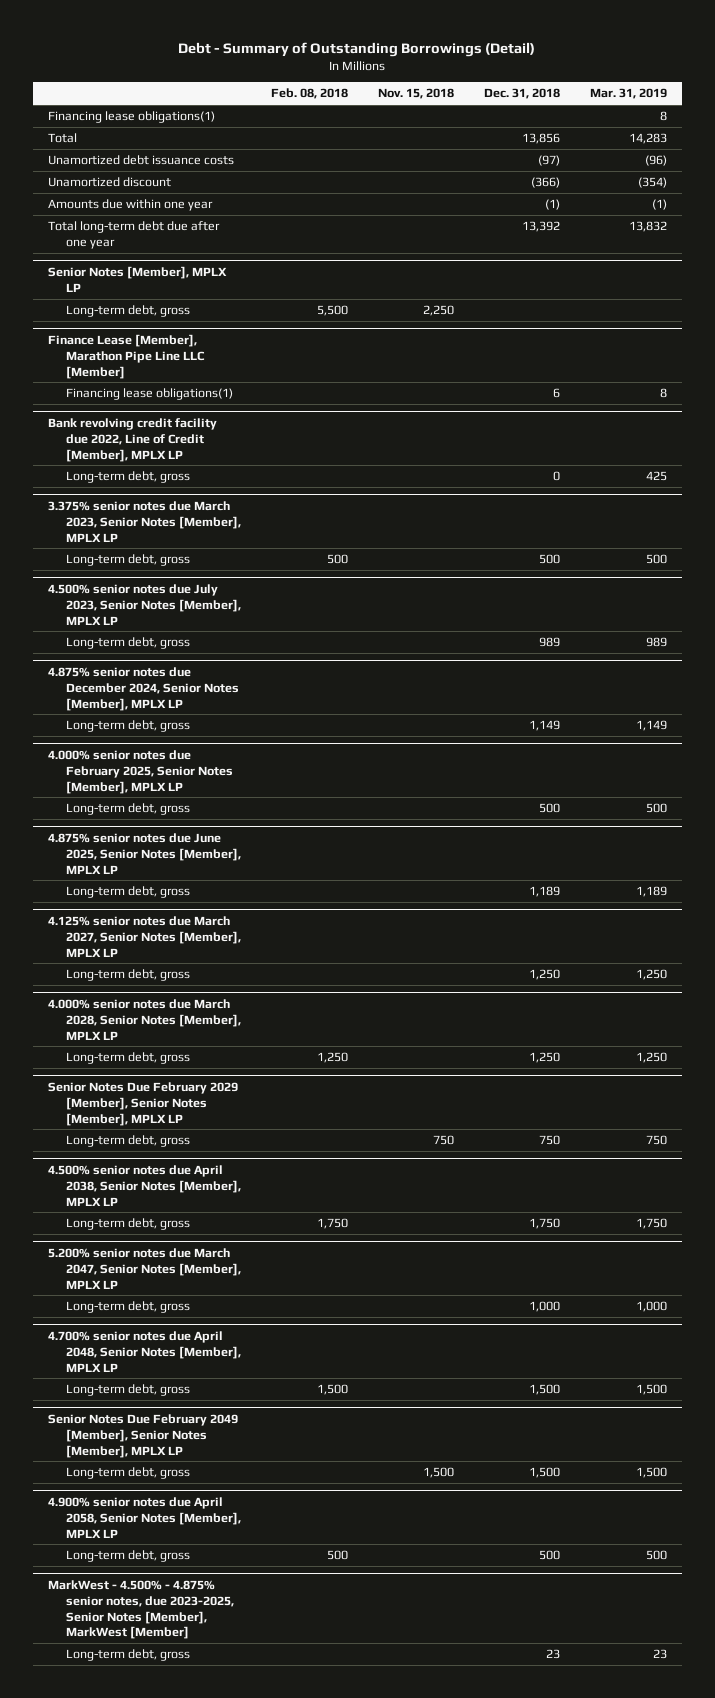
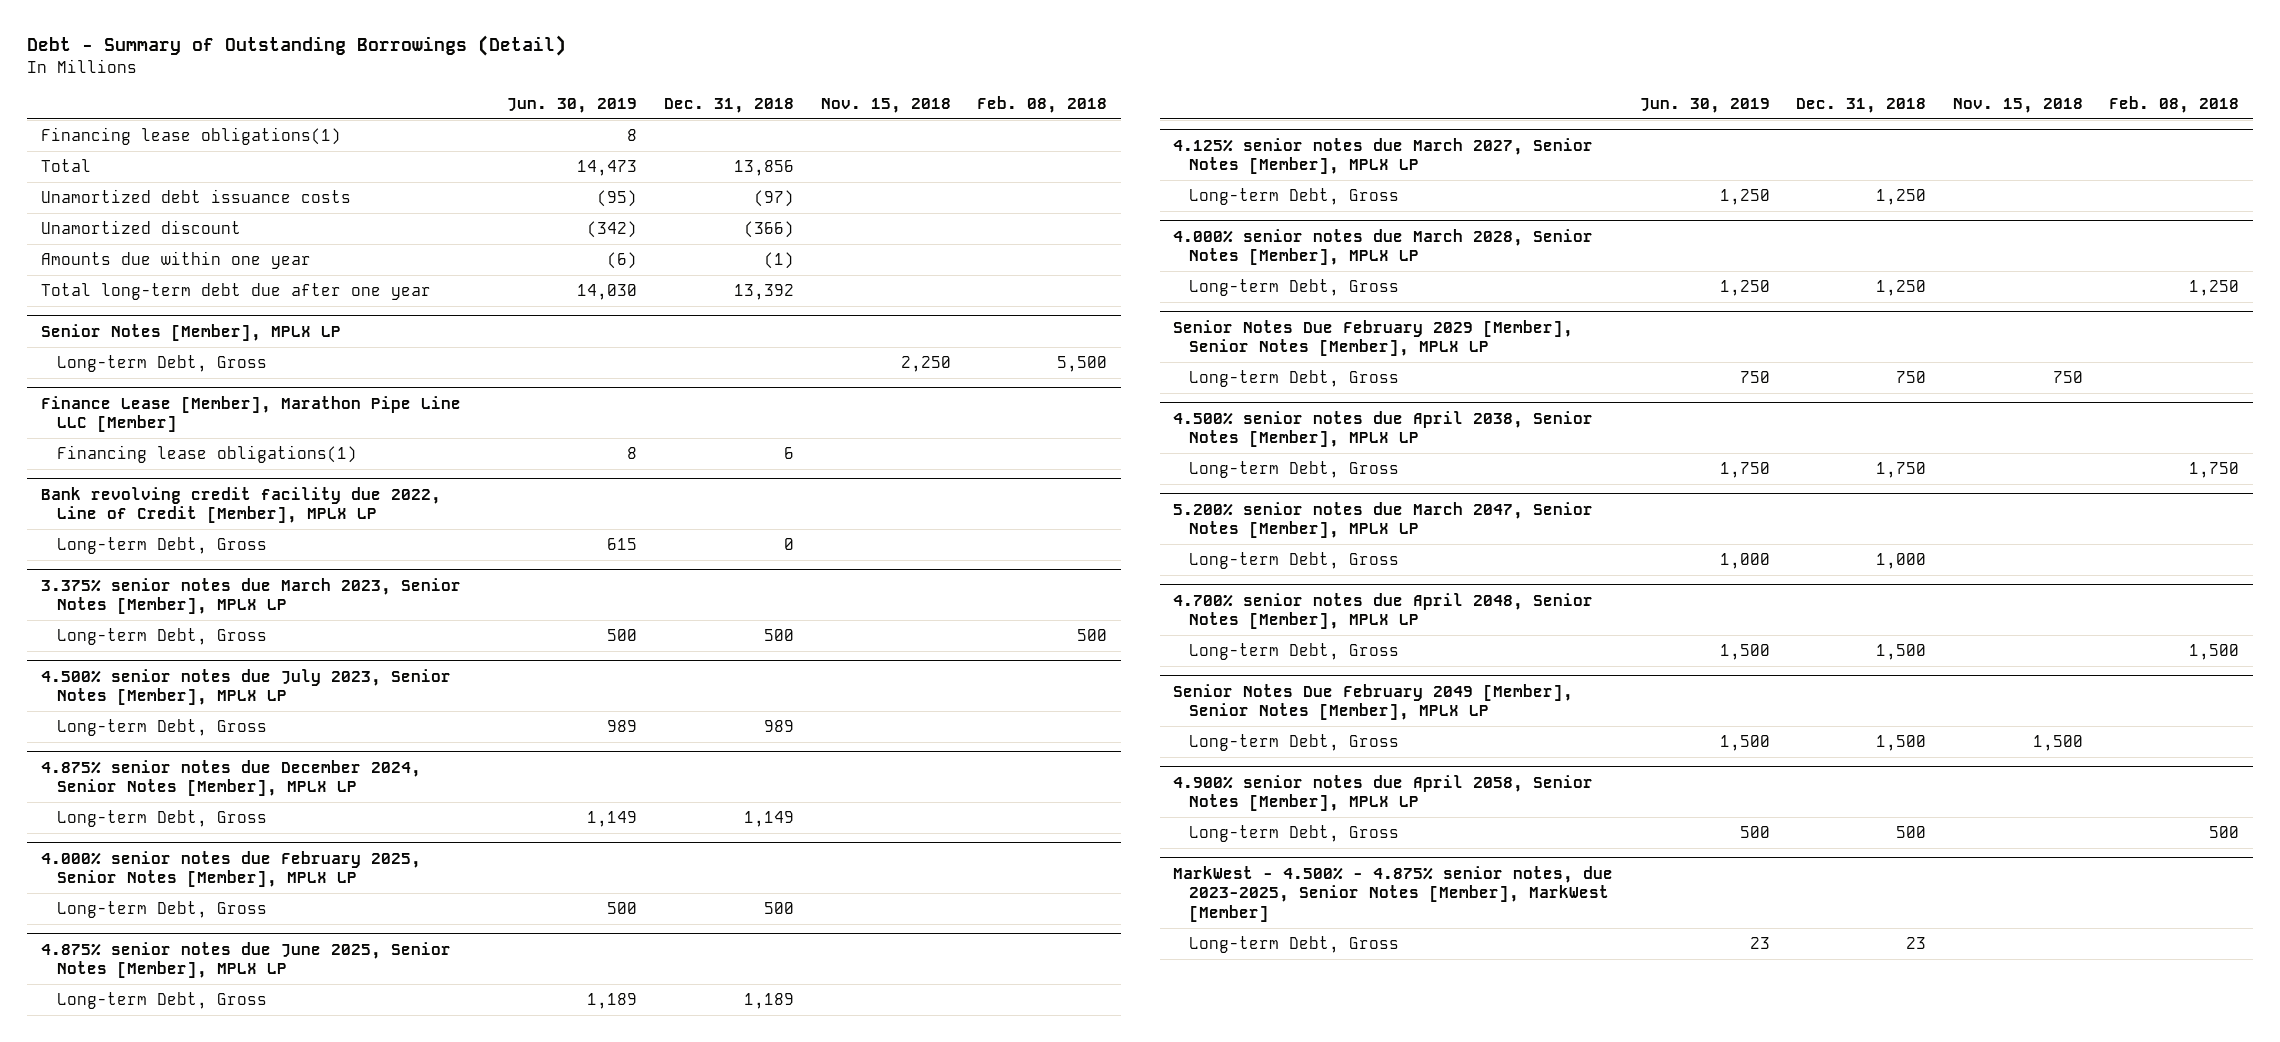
[589,88,667,100] Mar. 31, 2019 -> none
none -> [507,98,638,114] Jun. 30, 2019
[65,305,190,318] Long-term debt, gross -> [56,354,267,372] Long-term Debt, Gross
[65,471,190,484] Long-term debt, gross -> [56,536,267,554] Long-term Debt, Gross
[65,554,190,567] Long-term debt, gross -> [56,627,267,645] Long-term Debt, Gross
[65,637,190,650] Long-term debt, gross -> [56,718,267,736] Long-term Debt, Gross
[65,720,190,733] Long-term debt, gross -> [56,809,267,827] Long-term Debt, Gross
[65,803,190,816] Long-term debt, gross -> [56,900,267,918] Long-term Debt, Gross
[65,886,190,899] Long-term debt, gross -> [56,991,267,1009] Long-term Debt, Gross
[65,969,190,982] Long-term debt, gross -> [1189,187,1400,205] Long-term Debt, Gross
[65,1052,190,1065] Long-term debt, gross -> [1189,278,1400,296] Long-term Debt, Gross
[65,1135,190,1148] Long-term debt, gross -> [1189,369,1400,387] Long-term Debt, Gross
[65,1218,190,1231] Long-term debt, gross -> [1189,460,1400,478] Long-term Debt, Gross
[65,1301,190,1314] Long-term debt, gross -> [1189,551,1400,569] Long-term Debt, Gross
[65,1384,190,1397] Long-term debt, gross -> [1189,642,1400,660] Long-term Debt, Gross
[65,1467,190,1480] Long-term debt, gross -> [1189,733,1400,751] Long-term Debt, Gross
[65,1550,190,1563] Long-term debt, gross -> [1189,824,1400,842] Long-term Debt, Gross
[65,1649,190,1662] Long-term debt, gross -> [1189,935,1400,953] Long-term Debt, Gross

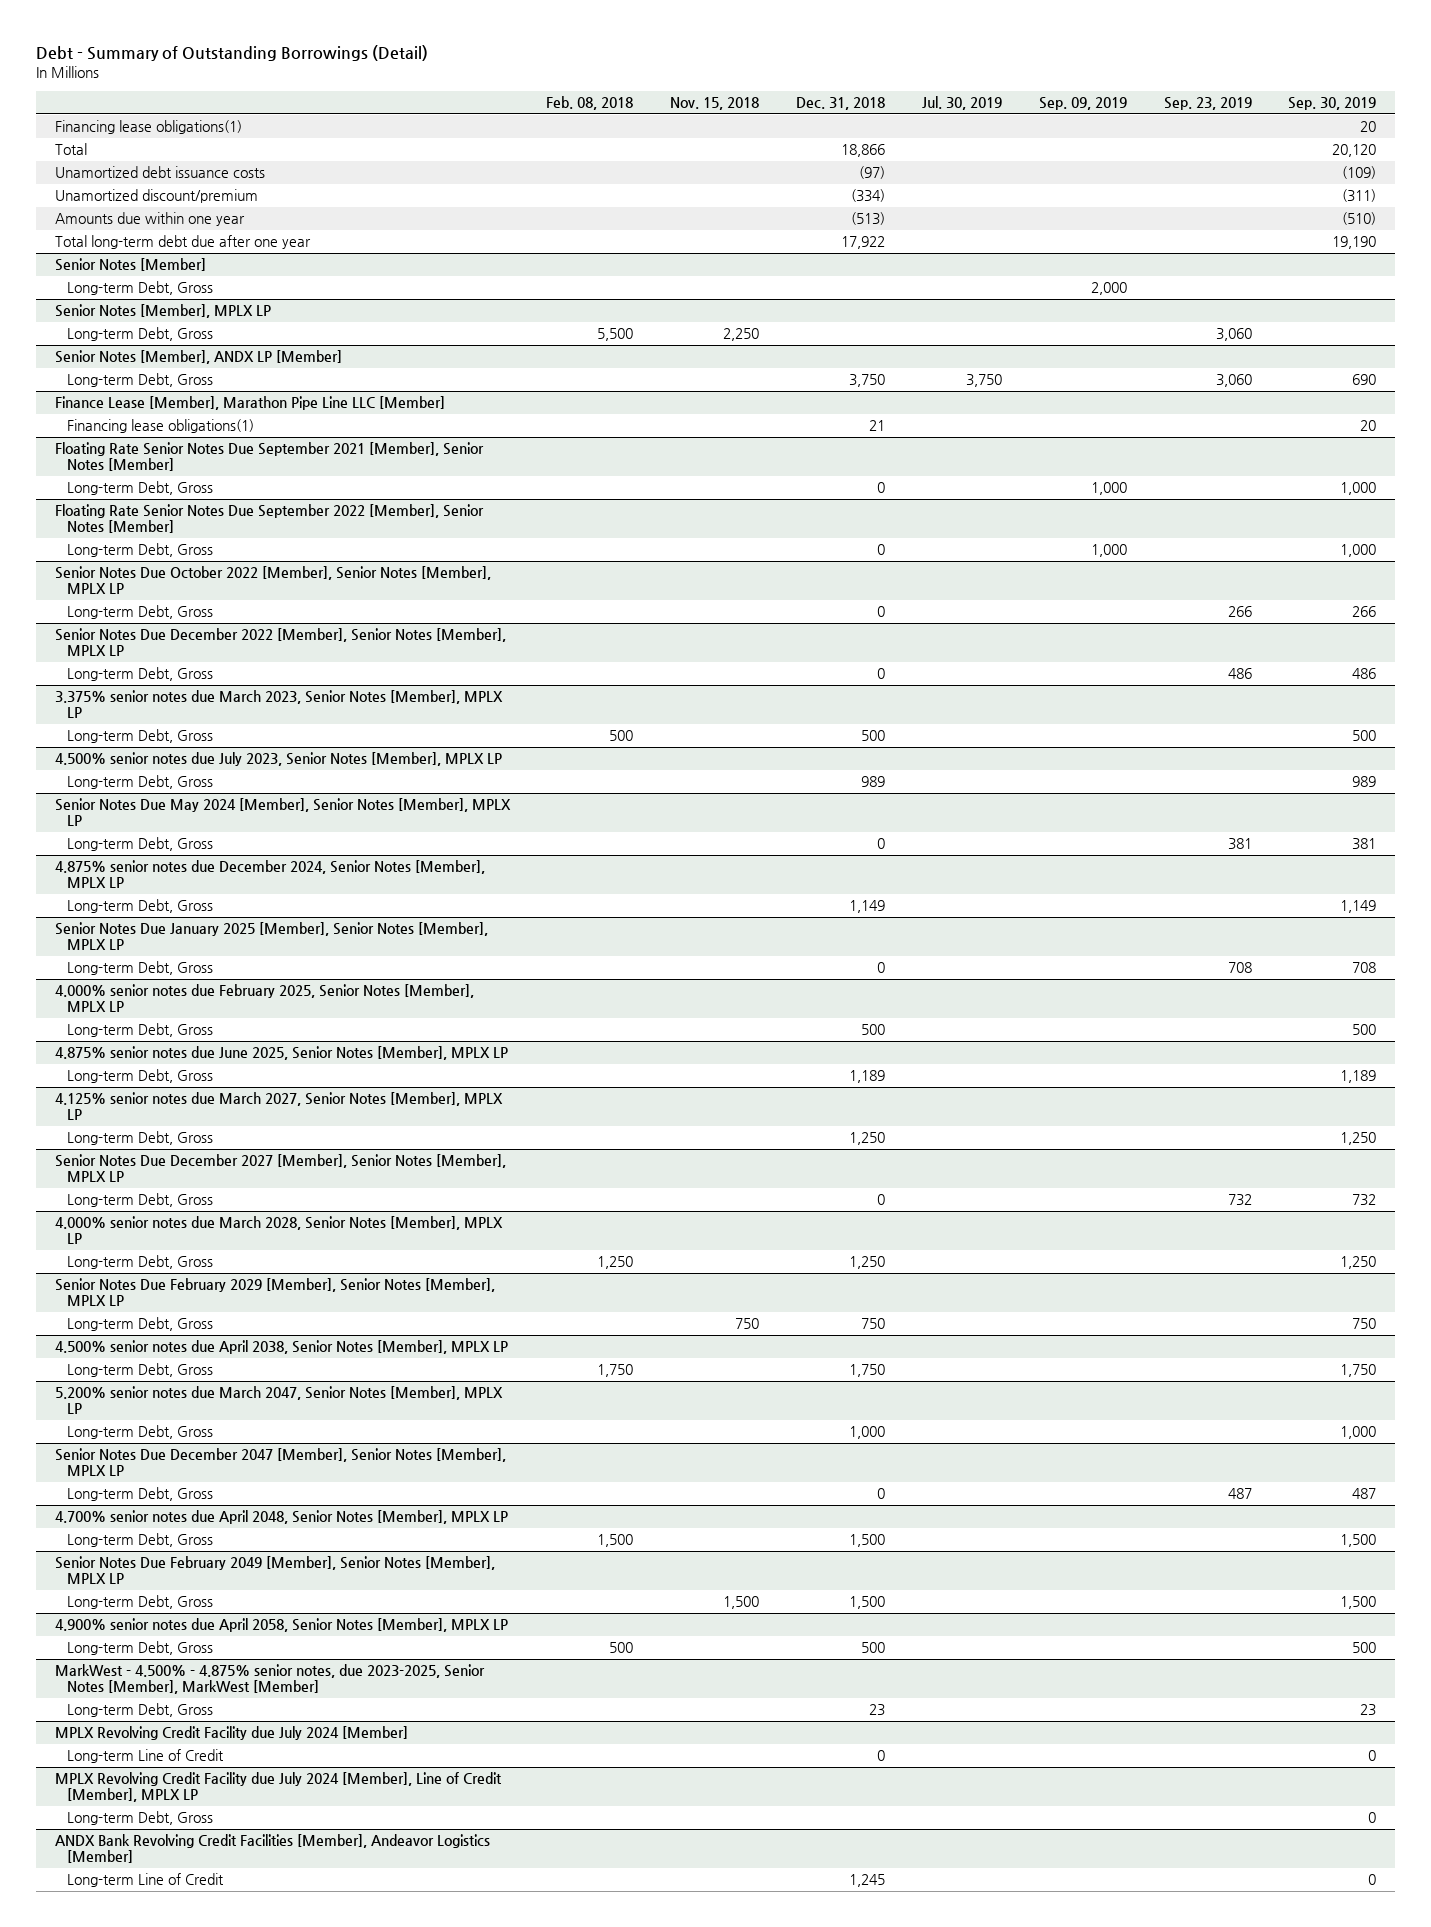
[507,98,638,114] Jun. 30, 2019 -> none
none -> [921,96,1002,111] Jul. 30, 2019
none -> [1038,97,1127,111] Sep. 09, 2019
none -> [1163,97,1252,111] Sep. 23, 2019
none -> [1288,97,1377,111] Sep. 30, 2019
[733,159,794,176] 13,856 -> [841,144,886,158] 18,866
[40,219,241,234] Unamortized discount -> [54,189,258,204] Unamortized discount/premium
[743,220,794,238] (366) -> [851,189,886,203] (334)
[763,251,794,269] (1) -> [851,212,886,226] (513)
[733,283,794,300] 13,392 -> [841,236,886,250] 17,922
none -> [54,258,206,272] Senior Notes [Member]
none -> [67,281,214,296] Long-term Debt, Gross
none -> [54,350,342,365] Senior Notes [Member], ANDX LP [Member]
none -> [67,373,214,388] Long-term Debt, Gross
[40,486,441,524] Bank revolving credit facility due 2022, Line of Credit [Member], MPLX LP -> none
[783,446,794,459] 6 -> [869,420,886,432] 21
none -> [54,442,484,472] Floating Rate Senior Notes Due September 2021 [Member], Senior Notes [Member]
none -> [54,504,484,534] Floating Rate Senior Notes Due September 2022 [Member], Senior Notes [Member]
none -> [67,543,214,558] Long-term Debt, Gross
none -> [54,566,491,595] Senior Notes Due October 2022 [Member], Senior Notes [Member], MPLX LP
none -> [67,605,214,620] Long-term Debt, Gross
none -> [54,628,506,657] Senior Notes Due December 2022 [Member], Senior Notes [Member], MPLX LP
none -> [67,667,214,682] Long-term Debt, Gross
none -> [54,798,511,827] Senior Notes Due May 2024 [Member], Senior Notes [Member], MPLX LP
none -> [67,837,214,852] Long-term Debt, Gross
none -> [54,922,488,951] Senior Notes Due January 2025 [Member], Senior Notes [Member], MPLX LP
none -> [67,961,214,976] Long-term Debt, Gross
none -> [54,1154,506,1183] Senior Notes Due December 2027 [Member], Senior Notes [Member], MPLX LP
none -> [67,1193,214,1208] Long-term Debt, Gross
none -> [54,1448,506,1477] Senior Notes Due December 2047 [Member], Senior Notes [Member], MPLX LP
none -> [67,1487,214,1502] Long-term Debt, Gross
none -> [54,1726,408,1741] MPLX Revolving Credit Facility due July 2024 [Member]
none -> [67,1749,225,1764] Long-term Line of Credit
none -> [54,1772,502,1803] MPLX Revolving Credit Facility due July 2024 [Member], Line of Credit [Member], MPLX LP
none -> [67,1811,214,1826] Long-term Debt, Gross
none -> [54,1834,490,1864] ANDX Bank Revolving Credit Facilities [Member], Andeavor Logistics [Member]
none -> [67,1873,225,1888] Long-term Line of Credit

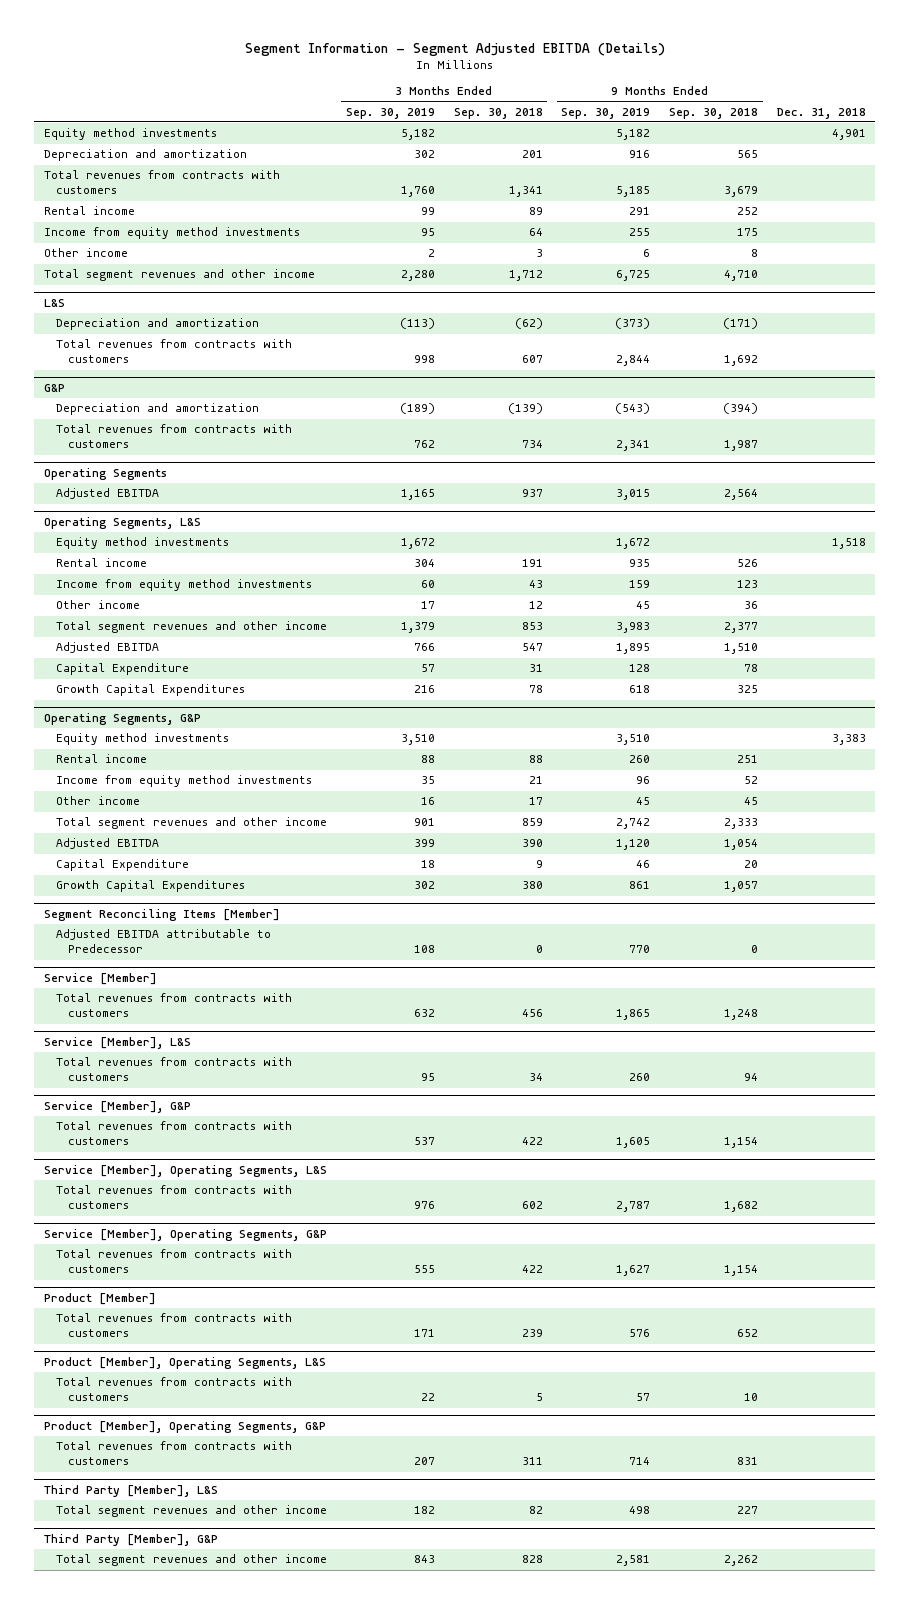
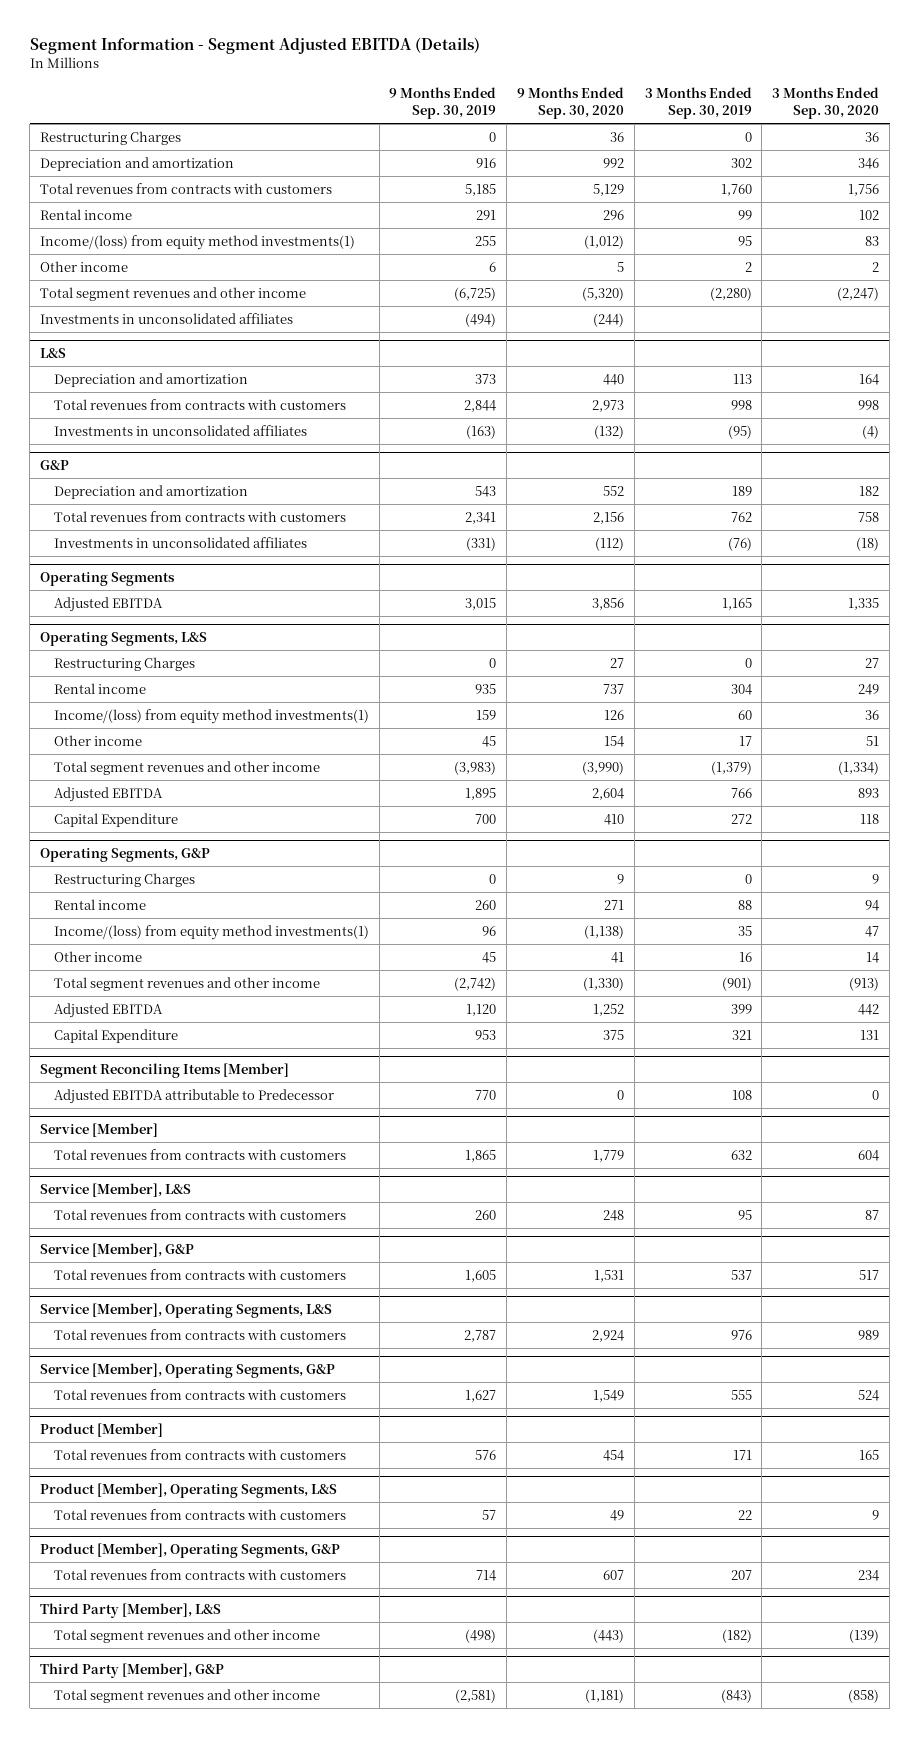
[453,107,543,119] Sep. 30, 2018 -> none
[669,107,759,119] Sep. 30, 2018 -> none
[776,107,866,119] Dec. 31, 2018 -> none
none -> [517,87,625,120] 9 Months Ended Sep. 30, 2020
none -> [772,87,880,120] 3 Months Ended Sep. 30, 2020
[43,128,217,141] Equity method investments -> none
none -> [39,130,181,145] Restructuring Charges
[43,227,300,240] Income from equity method investments -> [39,234,355,250] Income/(loss) from equity method investments(1)
[400,270,435,282] 2,280 -> [709,286,752,301] (2,280)
[616,270,651,282] 6,725 -> [454,286,497,301] (6,725)
none -> [39,312,293,324] Investments in unconsolidated affiliates
[399,318,435,330] (113) -> [732,373,752,384] 113
[615,318,651,330] (373) -> [475,373,497,384] 373
none -> [53,424,307,436] Investments in unconsolidated affiliates
[399,403,435,415] (189) -> [731,485,752,496] 189
[615,403,651,415] (543) -> [475,485,497,497] 543
none -> [53,536,307,548] Investments in unconsolidated affiliates
[55,537,229,550] Equity method investments -> none
none -> [53,656,195,671] Restructuring Charges
[55,579,312,592] Income from equity method investments -> [53,708,369,724] Income/(loss) from equity method investments(1)
[400,622,435,634] 1,379 -> [710,760,752,775] (1,379)
[616,622,651,634] 3,983 -> [454,760,497,775] (3,983)
[55,684,245,697] Growth Capital Expenditures -> none
[420,664,435,673] 57 -> [730,813,752,824] 272
[629,664,651,673] 128 -> [475,813,497,824] 700
[55,733,229,746] Equity method investments -> none
none -> [53,872,195,887] Restructuring Charges
[55,775,312,788] Income from equity method investments -> [53,924,369,940] Income/(loss) from equity method investments(1)
[413,818,435,827] 901 -> [721,976,752,991] (901)
[616,818,651,830] 2,742 -> [454,976,497,991] (2,742)
[55,880,245,893] Growth Capital Expenditures -> none
[420,860,435,869] 18 -> [731,1029,752,1040] 321
[636,860,651,869] 46 -> [475,1029,497,1040] 953
[413,1506,435,1515] 182 -> [721,1628,752,1643] (182)
[629,1506,651,1515] 498 -> [465,1628,497,1643] (498)
[413,1555,435,1564] 843 -> [720,1688,752,1703] (843)
[616,1555,651,1567] 2,581 -> [455,1688,497,1703] (2,581)

